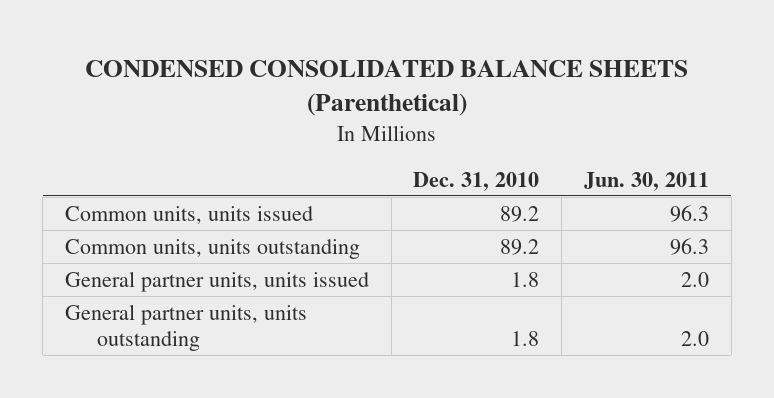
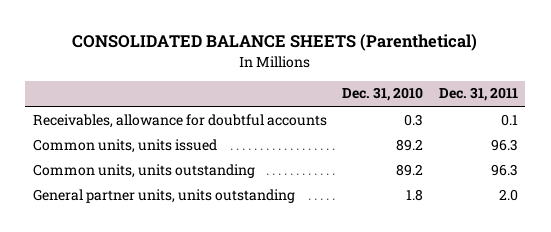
[84,59,688,117] CONDENSED CONSOLIDATED BALANCE SHEETS (Parenthetical) -> [72,34,478,52] CONSOLIDATED BALANCE SHEETS (Parenthetical)
[583,171,709,191] Jun. 30, 2011 -> none
none -> [438,87,518,102] Dec. 31, 2011
none -> [33,113,328,128] Receivables, allowance for doubtful accounts
[64,270,369,292] General partner units, units issued -> none

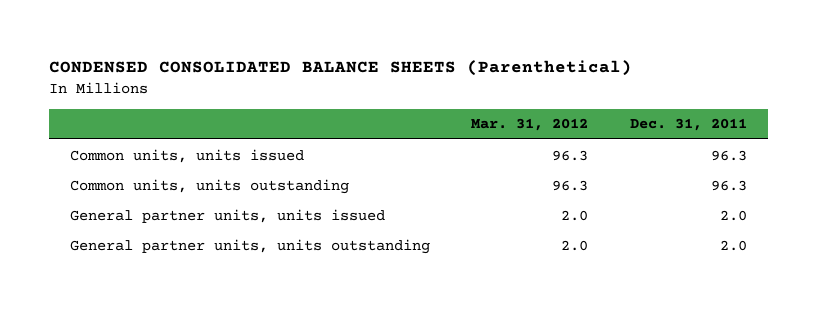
[72,34,478,52] CONSOLIDATED BALANCE SHEETS (Parenthetical) -> [48,60,632,77] CONDENSED CONSOLIDATED BALANCE SHEETS (Parenthetical)
[342,87,424,102] Dec. 31, 2010 -> none
none -> [471,118,589,132] Mar. 31, 2012
[33,113,328,128] Receivables, allowance for doubtful accounts -> none
none -> [69,208,385,223] General partner units, units issued

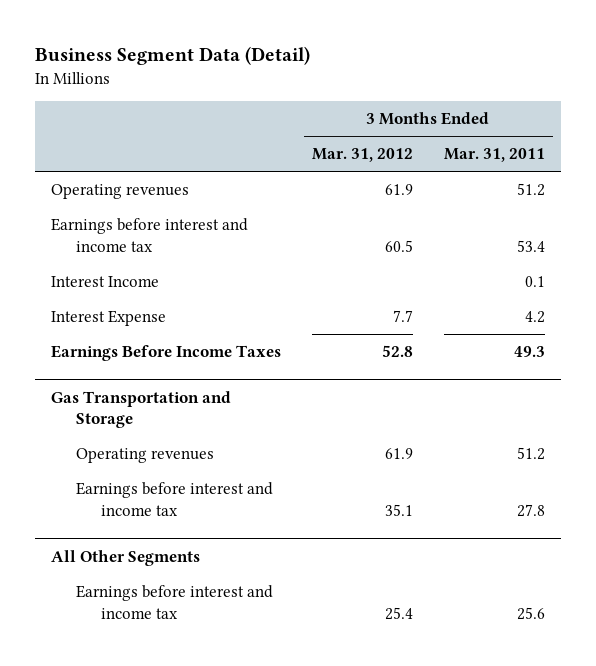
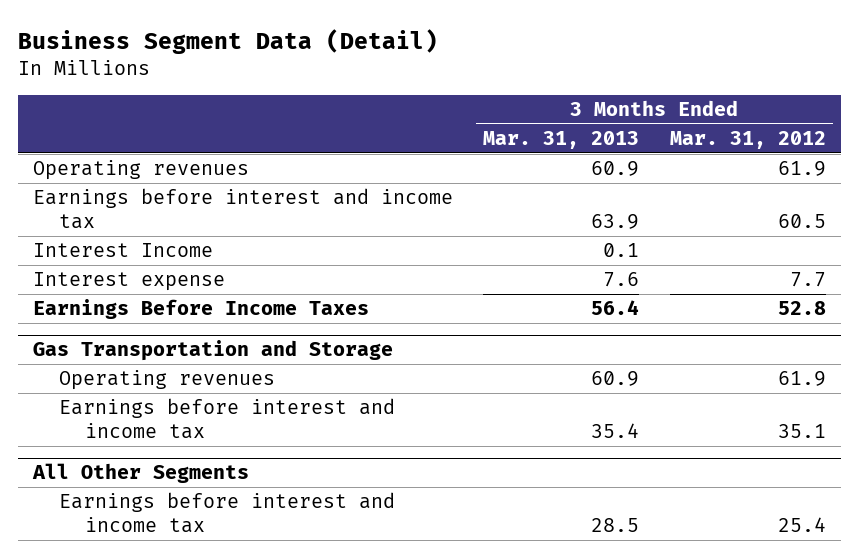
[443,148,545,163] Mar. 31, 2011 -> none
none -> [483,131,640,150] Mar. 31, 2013
[50,309,166,326] Interest Expense -> [33,272,226,292] Interest expense

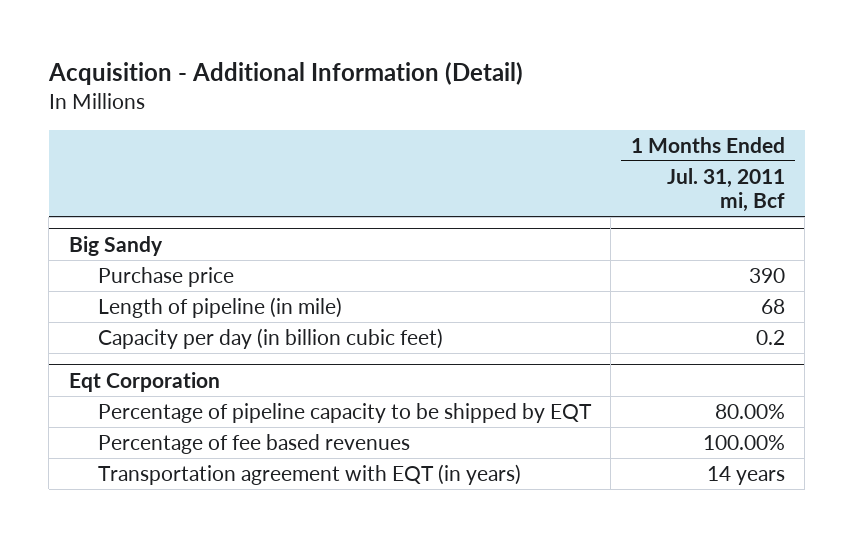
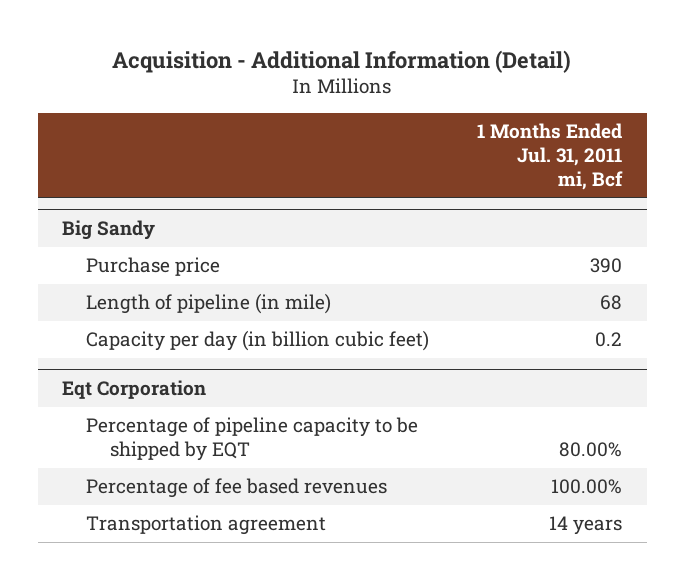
[97,464,521,486] Transportation agreement with EQT (in years) -> [85,515,326,536] Transportation agreement

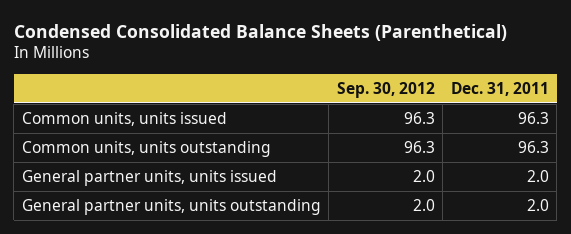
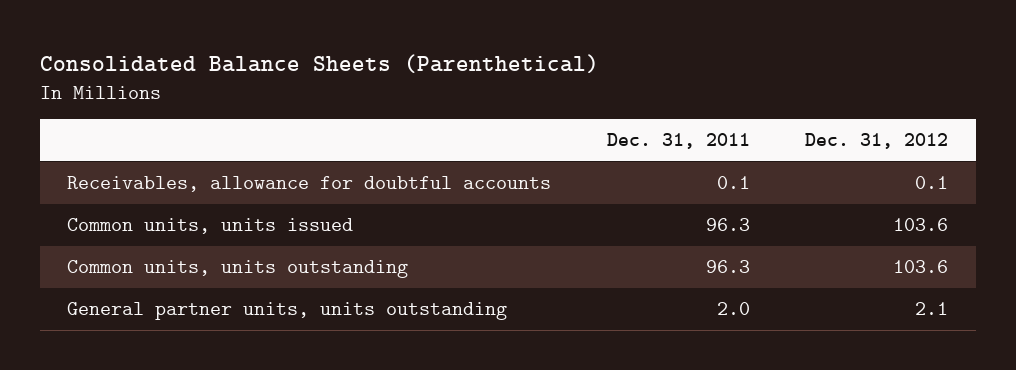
[13,23,507,41] Condensed Consolidated Balance Sheets (Parenthetical) -> [39,54,599,74] Consolidated Balance Sheets (Parenthetical)
[336,81,435,98] Sep. 30, 2012 -> none
none -> [805,133,949,150] Dec. 31, 2012
none -> [67,176,552,193] Receivables, allowance for doubtful accounts
[21,170,277,187] General partner units, units issued -> none

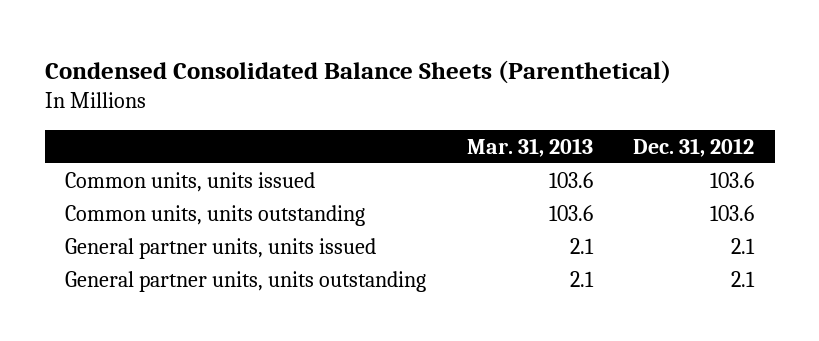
[39,54,599,74] Consolidated Balance Sheets (Parenthetical) -> [44,59,671,84] Condensed Consolidated Balance Sheets (Parenthetical)
[606,133,750,150] Dec. 31, 2011 -> none
none -> [466,137,593,157] Mar. 31, 2013
[67,176,552,193] Receivables, allowance for doubtful accounts -> none
none -> [64,237,376,259] General partner units, units issued

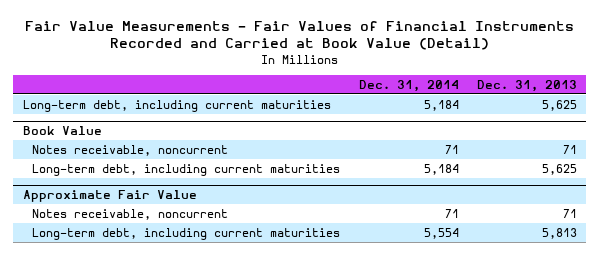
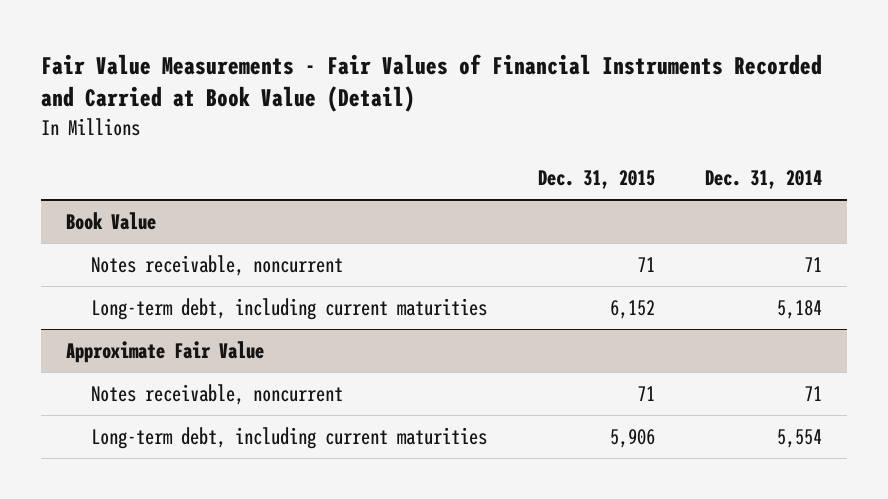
[476,79,577,92] Dec. 31, 2013 -> none
none -> [537,170,655,190] Dec. 31, 2015
[22,99,331,112] Long-term debt, including current maturities -> none

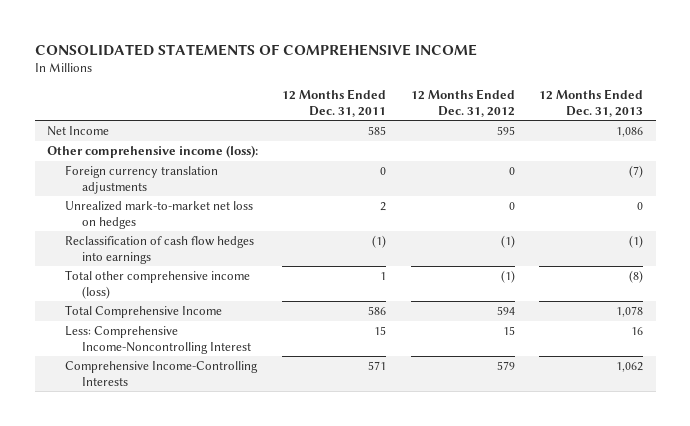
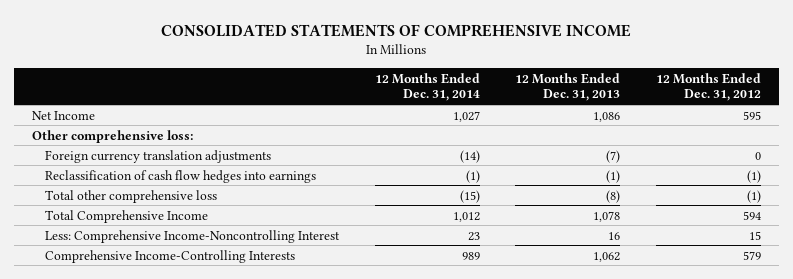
[282,88,387,117] 12 Months Ended Dec. 31, 2011 -> none
none -> [374,72,480,102] 12 Months Ended Dec. 31, 2014
[46,144,258,158] Other comprehensive income (loss): -> [32,129,194,143] Other comprehensive loss:
[64,200,253,229] Unrealized mark-to-market net loss on hedges -> none
[64,269,250,299] Total other comprehensive income (loss) -> [45,189,218,203] Total other comprehensive loss

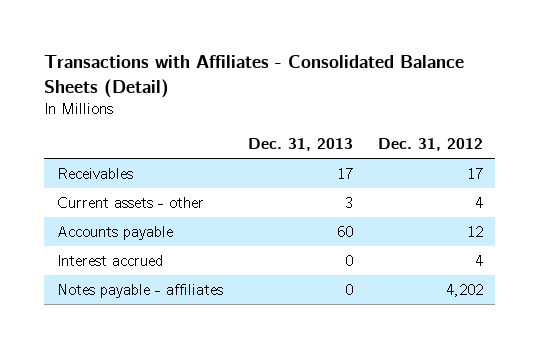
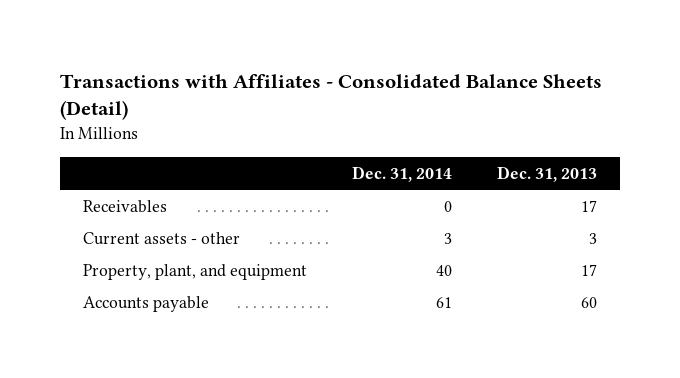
[377,138,483,152] Dec. 31, 2012 -> none
none -> [352,165,453,182] Dec. 31, 2014
none -> [82,263,307,280] Property, plant, and equipment
[56,254,163,266] Interest accrued -> none
[56,283,223,298] Notes payable - affiliates -> none

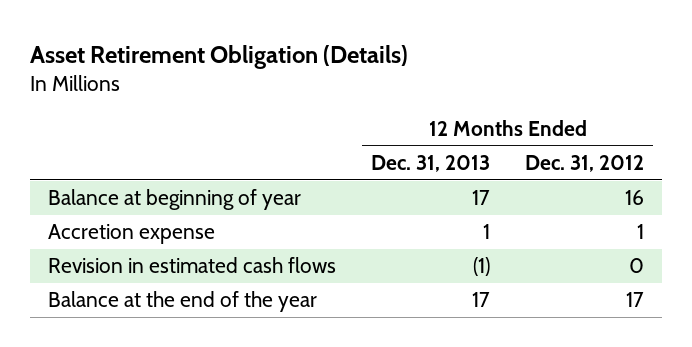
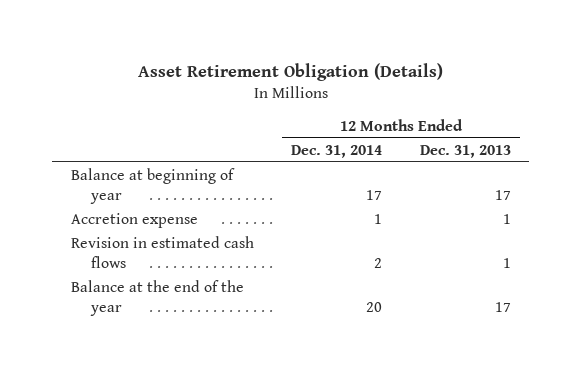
[525,155,645,173] Dec. 31, 2012 -> none
none -> [291,144,383,158] Dec. 31, 2014
[472,257,490,277] (1) -> [502,258,511,269] 1

